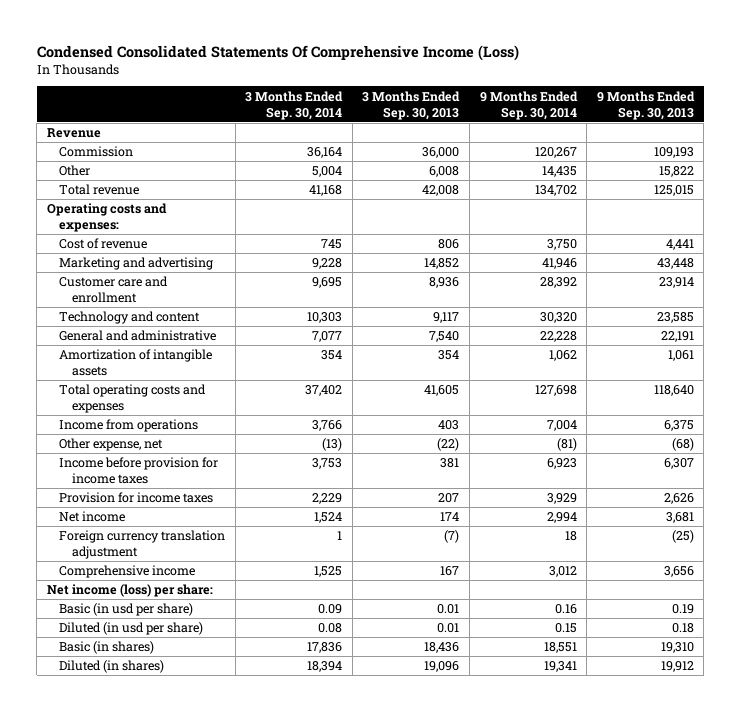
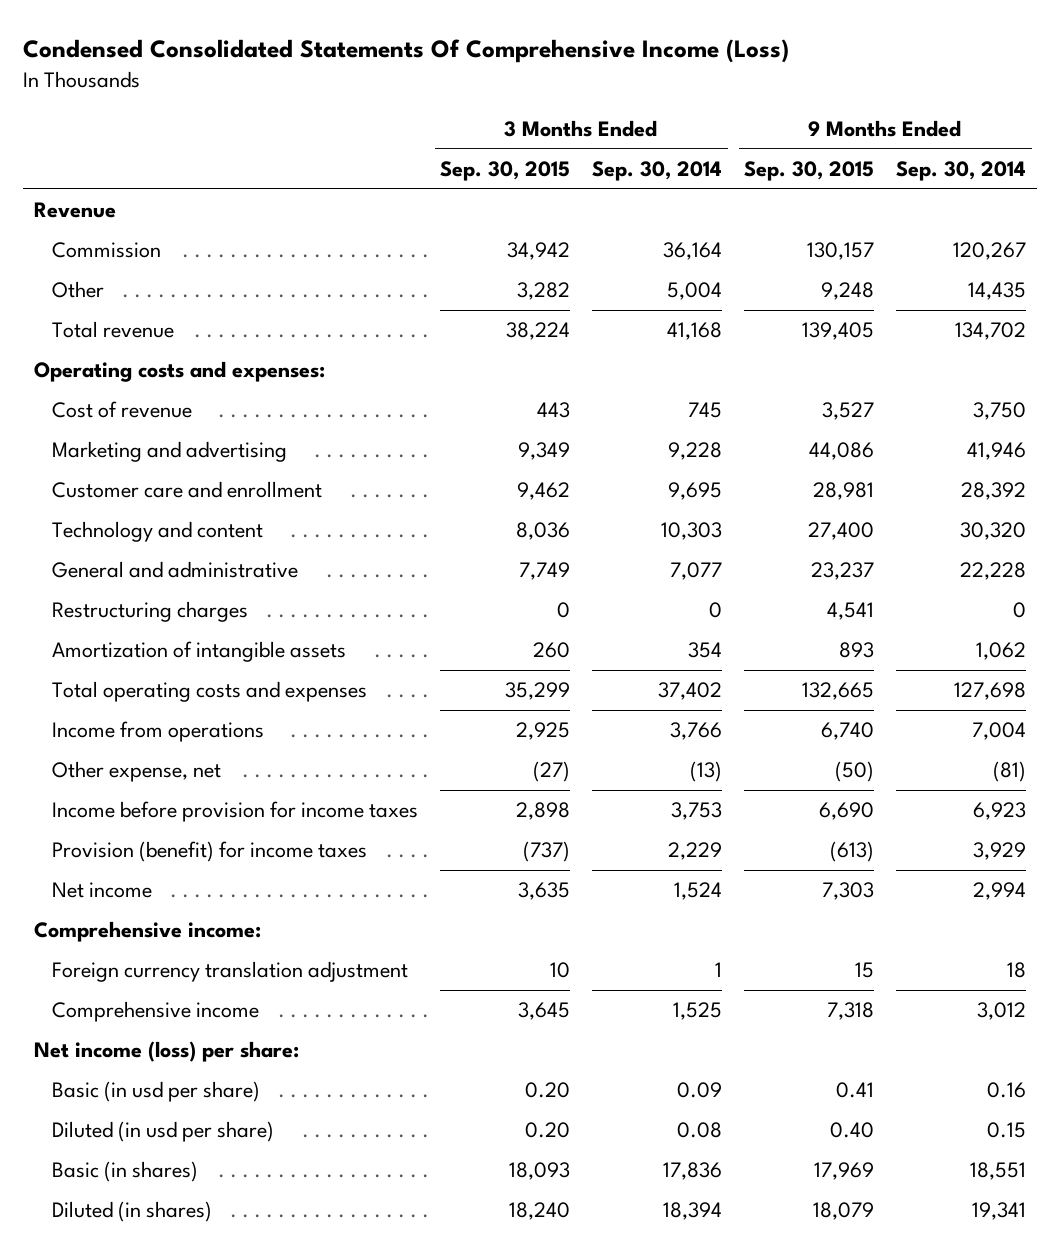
[362,90,461,120] 3 Months Ended Sep. 30, 2013 -> none
[596,90,695,120] 9 Months Ended Sep. 30, 2013 -> none
none -> [440,161,571,182] Sep. 30, 2015
none -> [744,161,875,182] Sep. 30, 2015
none -> [51,601,248,623] Restructuring charges
[59,492,214,504] Provision for income taxes -> [51,841,367,863] Provision (benefit) for income taxes
none -> [34,921,262,943] Comprehensive income:

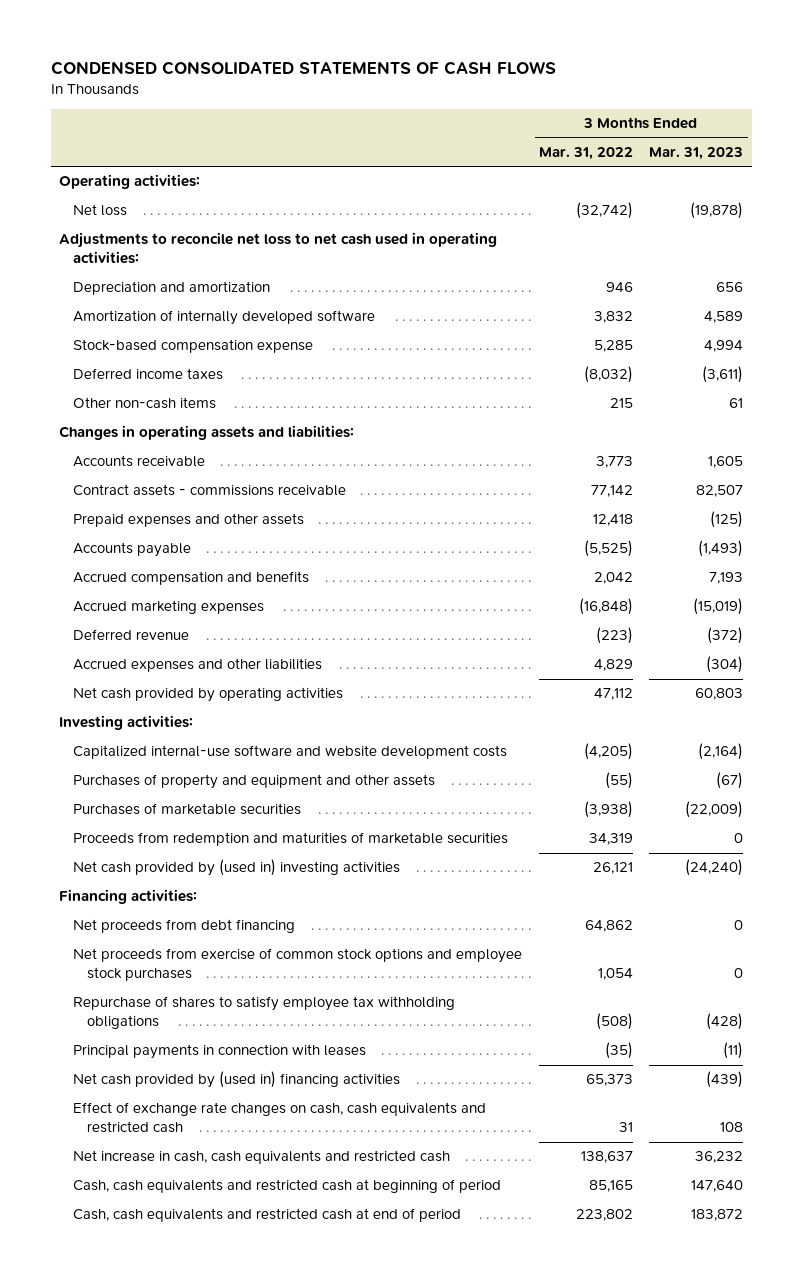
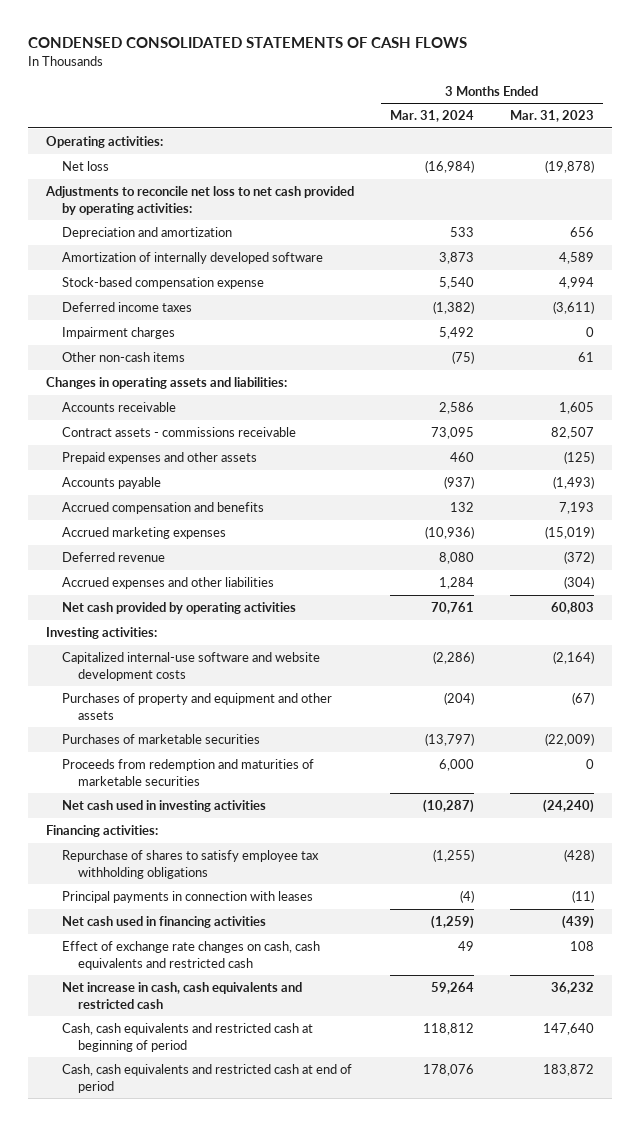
[538,146,633,160] Mar. 31, 2022 -> none
none -> [389,110,474,123] Mar. 31, 2024
[59,232,498,265] Adjustments to reconcile net loss to net cash used in operating activities: -> [44,185,354,215] Adjustments to reconcile net loss to net cash provided by operating activities:
none -> [61,326,175,339] Impairment charges
[73,859,401,877] Net cash provided by (used in) investing activities -> [61,799,266,812] Net cash used in investing activities
[73,919,296,934] Net proceeds from debt financing -> none
[73,948,523,982] Net proceeds from exercise of common stock options and employee stock purchases -> none
[73,1071,401,1089] Net cash provided by (used in) financing activities -> [61,915,266,928] Net cash used in financing activities

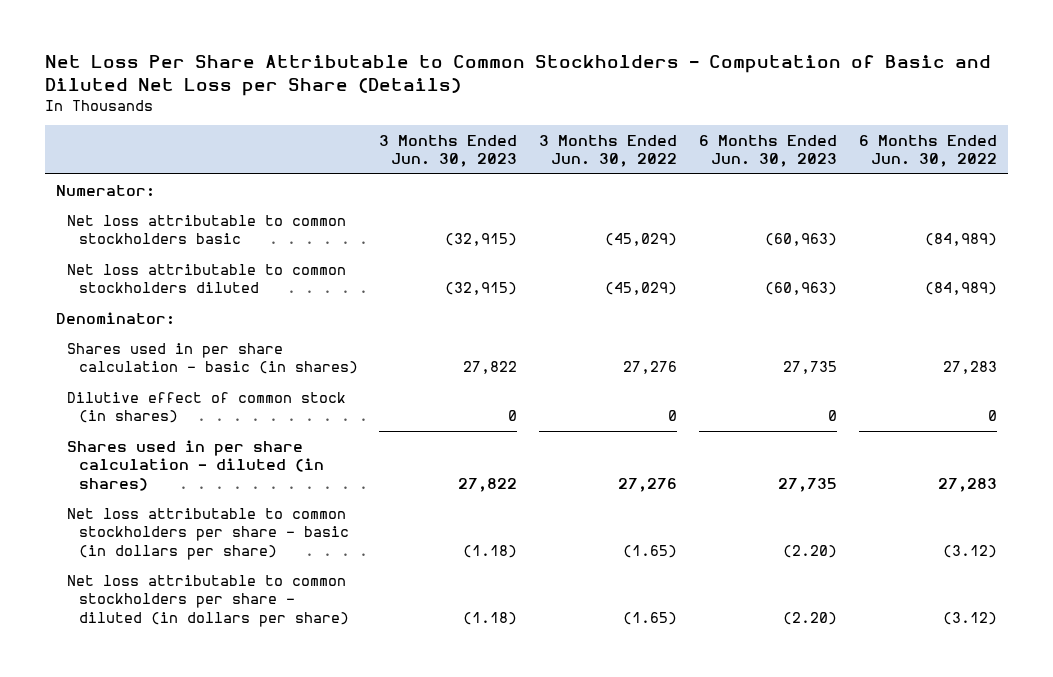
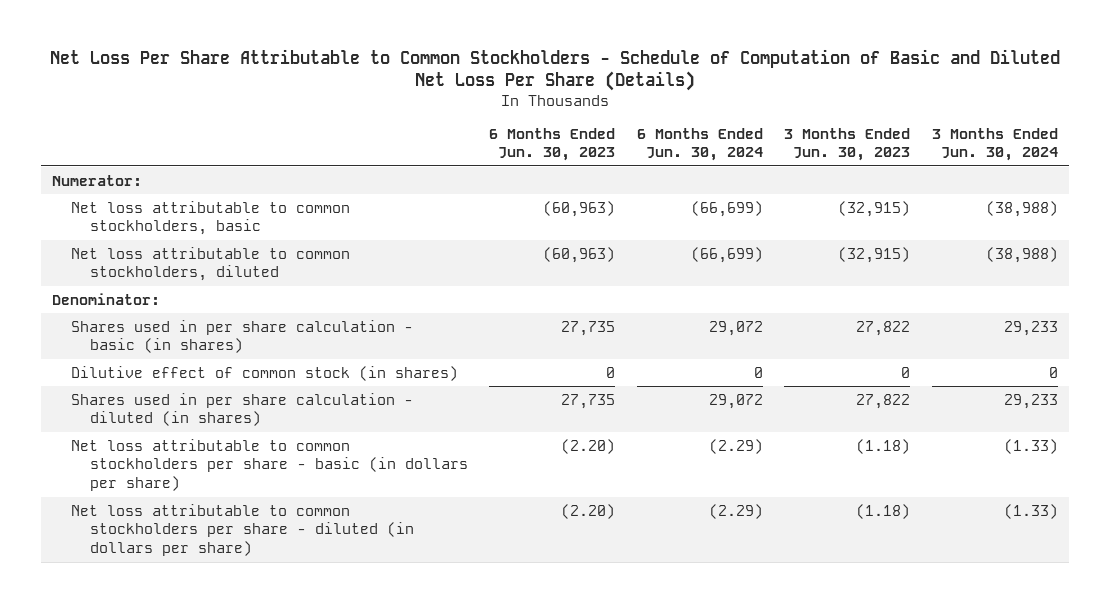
[45,54,992,96] Net Loss Per Share Attributable to Common Stockholders - Computation of Basic and Diluted Net Loss per Share (Details) -> [50,48,1061,92] Net Loss Per Share Attributable to Common Stockholders - Schedule of Computation of Basic and Diluted Net Loss Per Share (Details)
[539,134,678,168] 3 Months Ended Jun. 30, 2022 -> none
[858,134,997,168] 6 Months Ended Jun. 30, 2022 -> none
none -> [636,127,763,162] 6 Months Ended Jun. 30, 2024
none -> [932,127,1059,162] 3 Months Ended Jun. 30, 2024
[67,214,347,245] Net loss attributable to common stockholders basic -> [70,200,350,236] Net loss attributable to common stockholders, basic
[67,263,347,294] Net loss attributable to common stockholders diluted -> [70,246,350,282] Net loss attributable to common stockholders, diluted

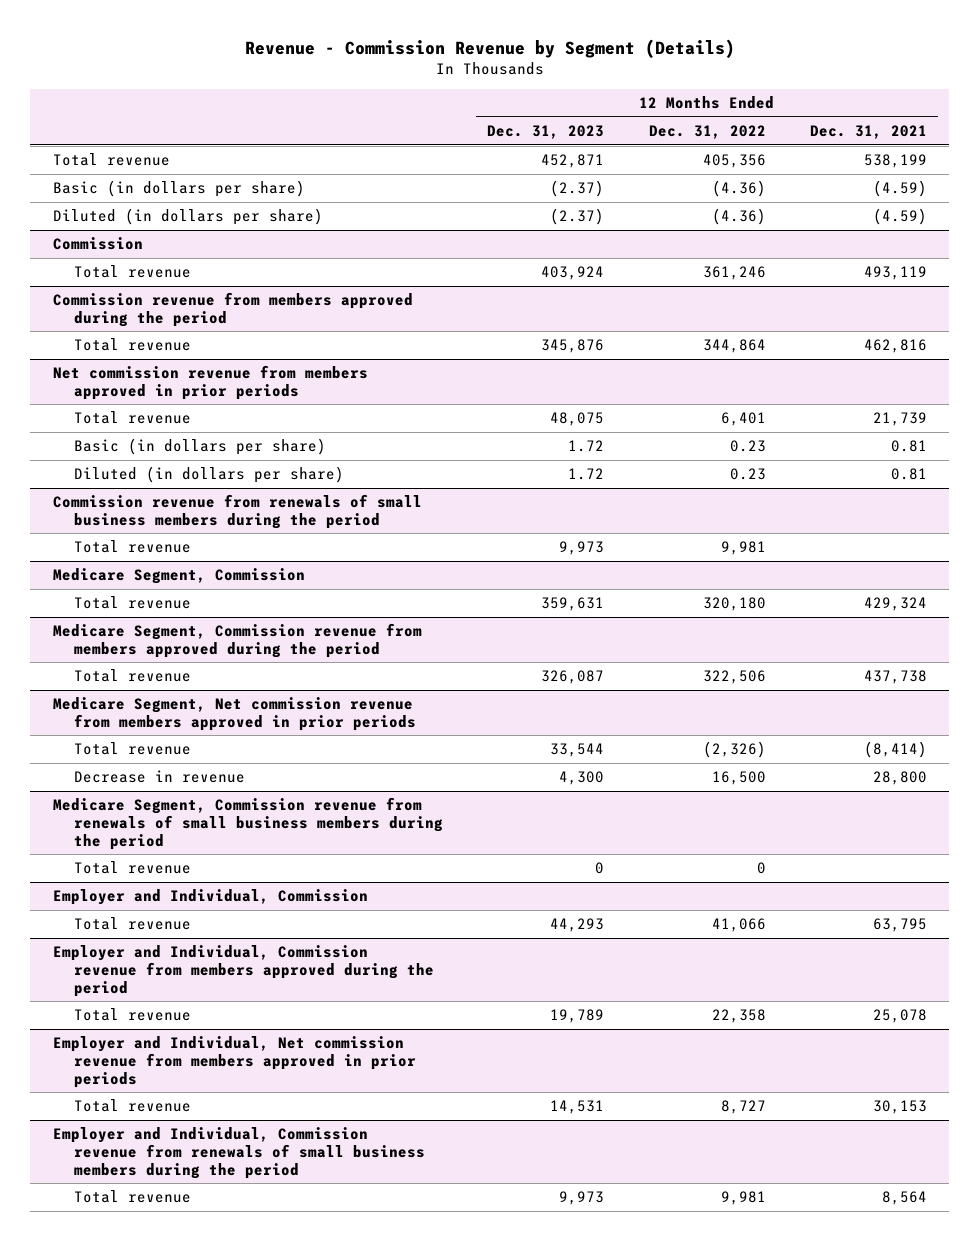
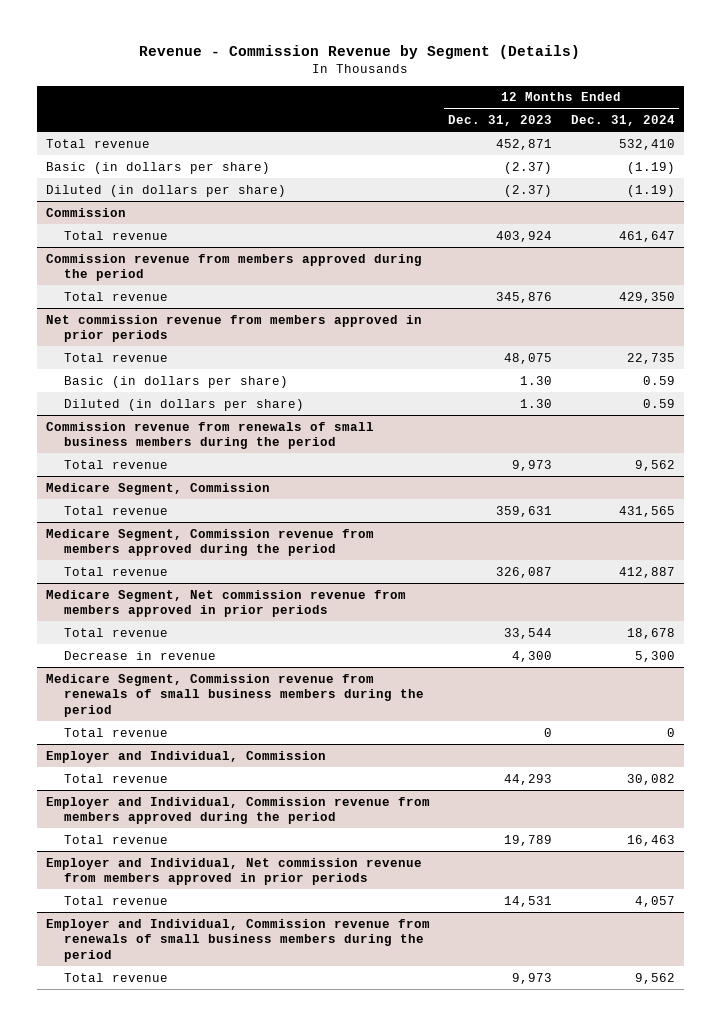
[648,125,766,140] Dec. 31, 2022 -> none
[809,125,927,140] Dec. 31, 2021 -> none
none -> [570,115,675,127] Dec. 31, 2024
[568,440,605,453] 1.72 -> [520,375,553,385] 1.30
[568,468,605,481] 1.72 -> [520,398,553,408] 1.30

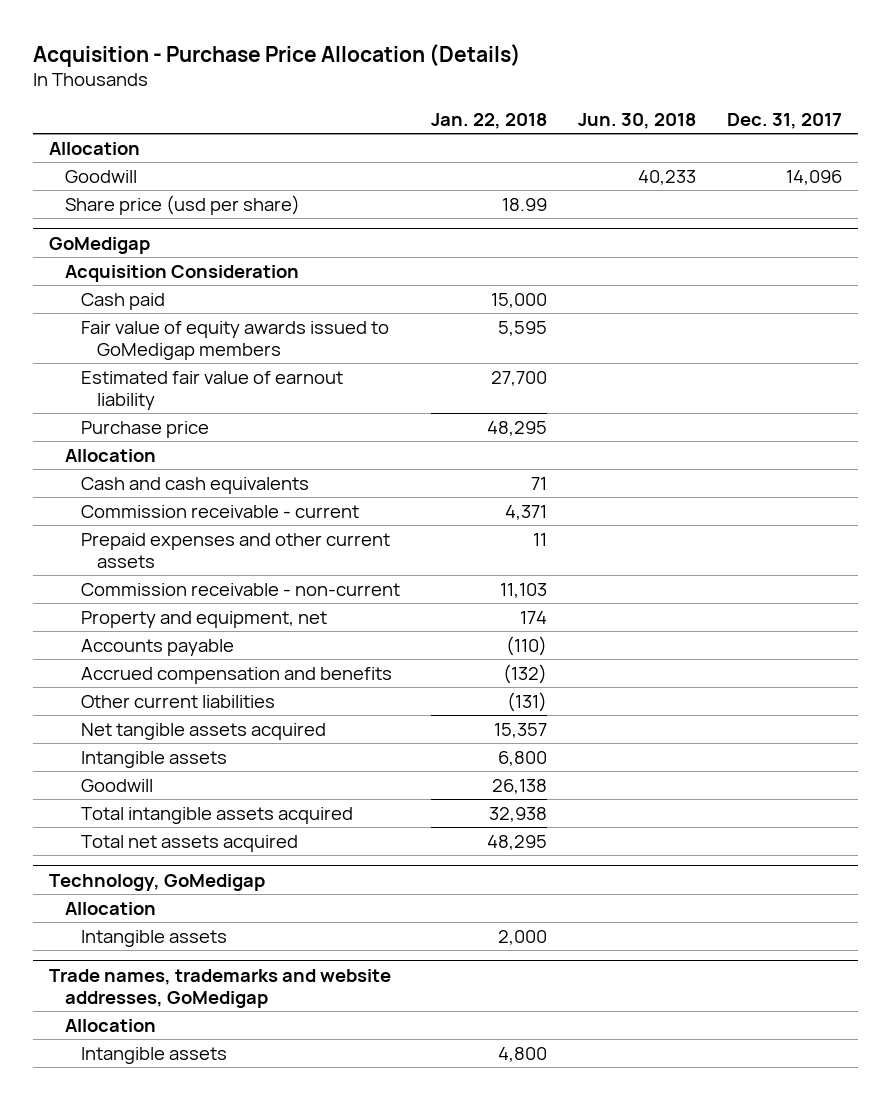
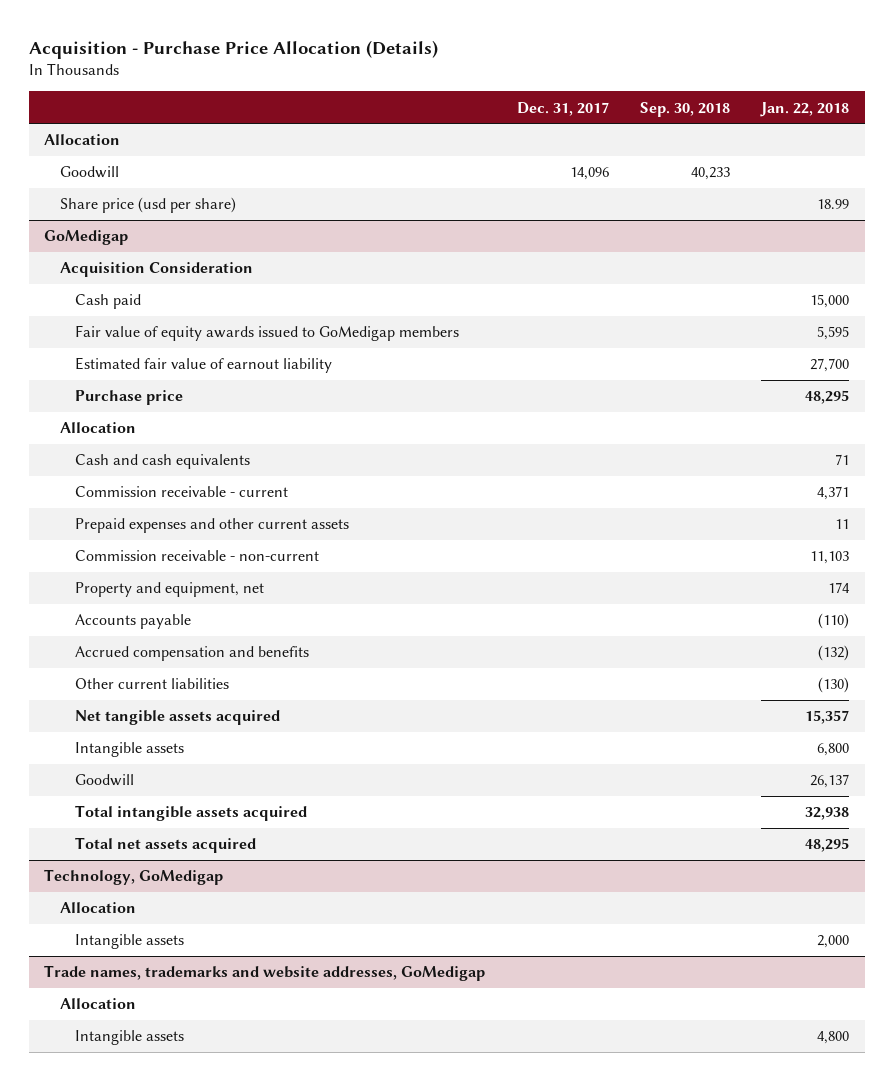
[578,112,697,129] Jun. 30, 2018 -> none
none -> [639,101,730,117] Sep. 30, 2018
[507,691,548,712] (131) -> [818,677,850,694] (130)
[492,778,548,794] 26,138 -> [810,774,850,789] 26,137

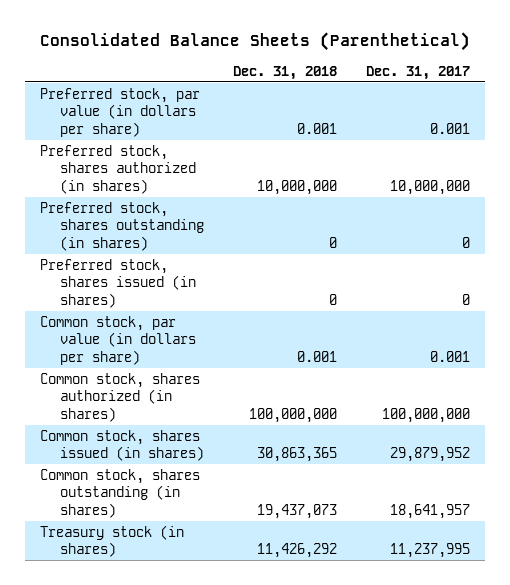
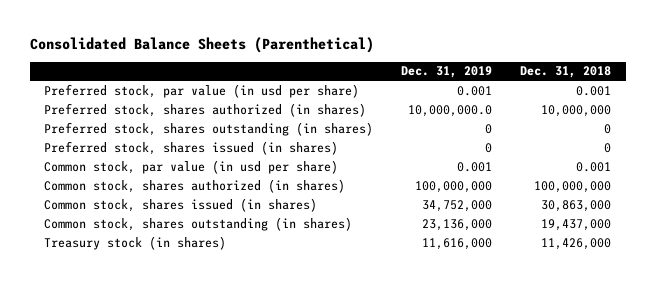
[366,65,471,80] Dec. 31, 2017 -> none
none -> [401,66,493,79] Dec. 31, 2019
[39,87,200,137] Preferred stock, par value (in dollars per share) -> [44,83,360,98] Preferred stock, par value (in usd per share)
[39,315,197,365] Common stock, par value (in dollars per share) -> [44,159,339,174] Common stock, par value (in usd per share)
[257,447,338,463] 30,863,365 -> [541,199,612,212] 30,863,000
[257,503,338,519] 19,437,073 -> [541,218,612,231] 19,437,000
[257,543,338,559] 11,426,292 -> [541,237,612,250] 11,426,000

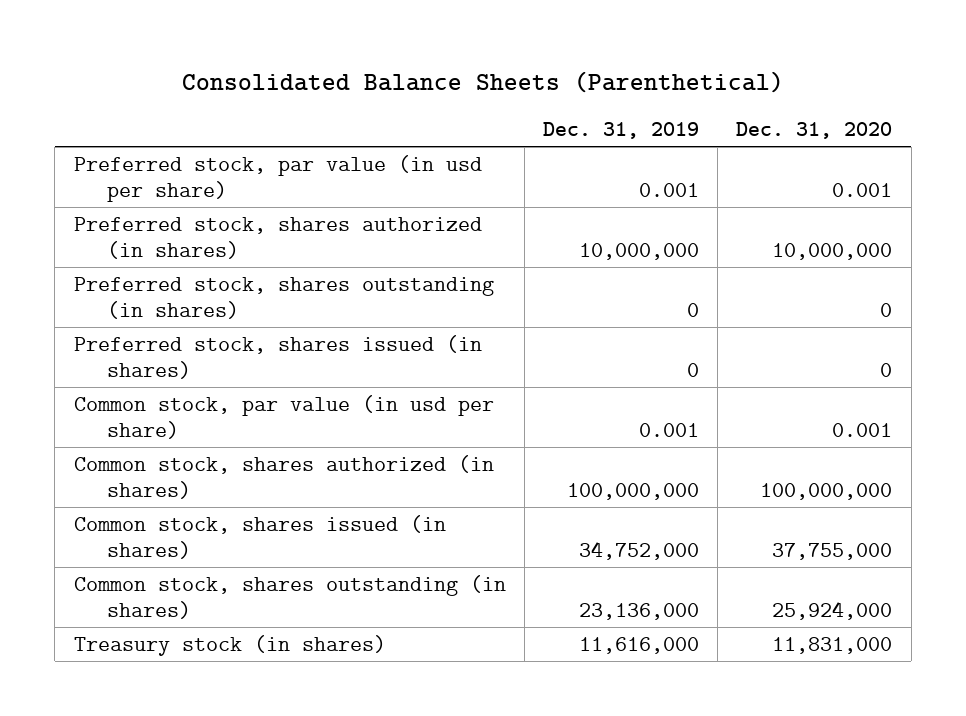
[520,66,612,79] Dec. 31, 2018 -> none
none -> [736,122,893,140] Dec. 31, 2020
[408,104,493,117] 10,000,000.0 -> [578,243,699,261] 10,000,000

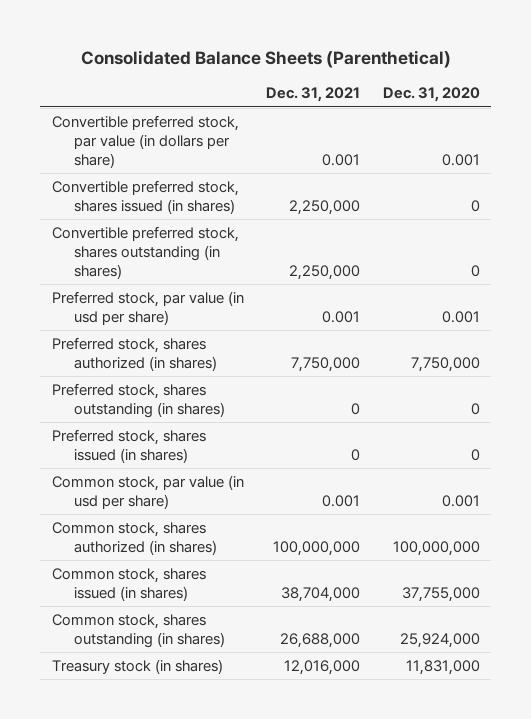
[542,122,699,140] Dec. 31, 2019 -> none
none -> [266,87,361,103] Dec. 31, 2021
none -> [51,115,239,168] Convertible preferred stock, par value (in dollars per share)
none -> [51,180,239,214] Convertible preferred stock, shares issued (in shares)
none -> [51,226,239,279] Convertible preferred stock, shares outstanding (in shares)
[772,243,893,261] 10,000,000 -> [410,356,480,372] 7,750,000

